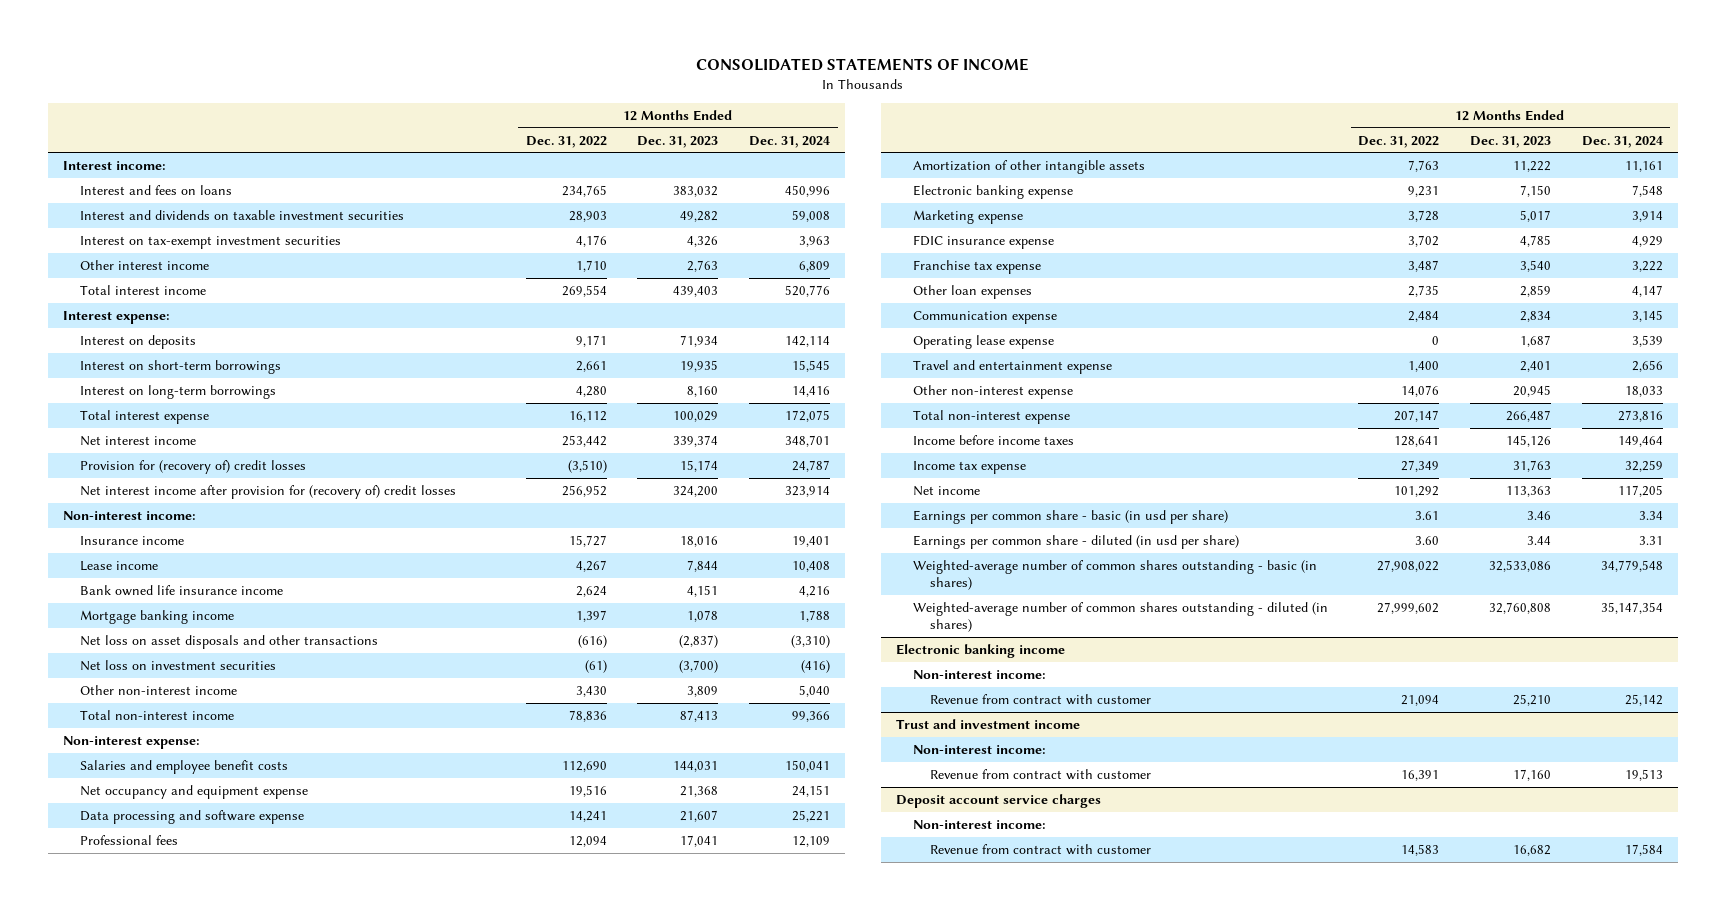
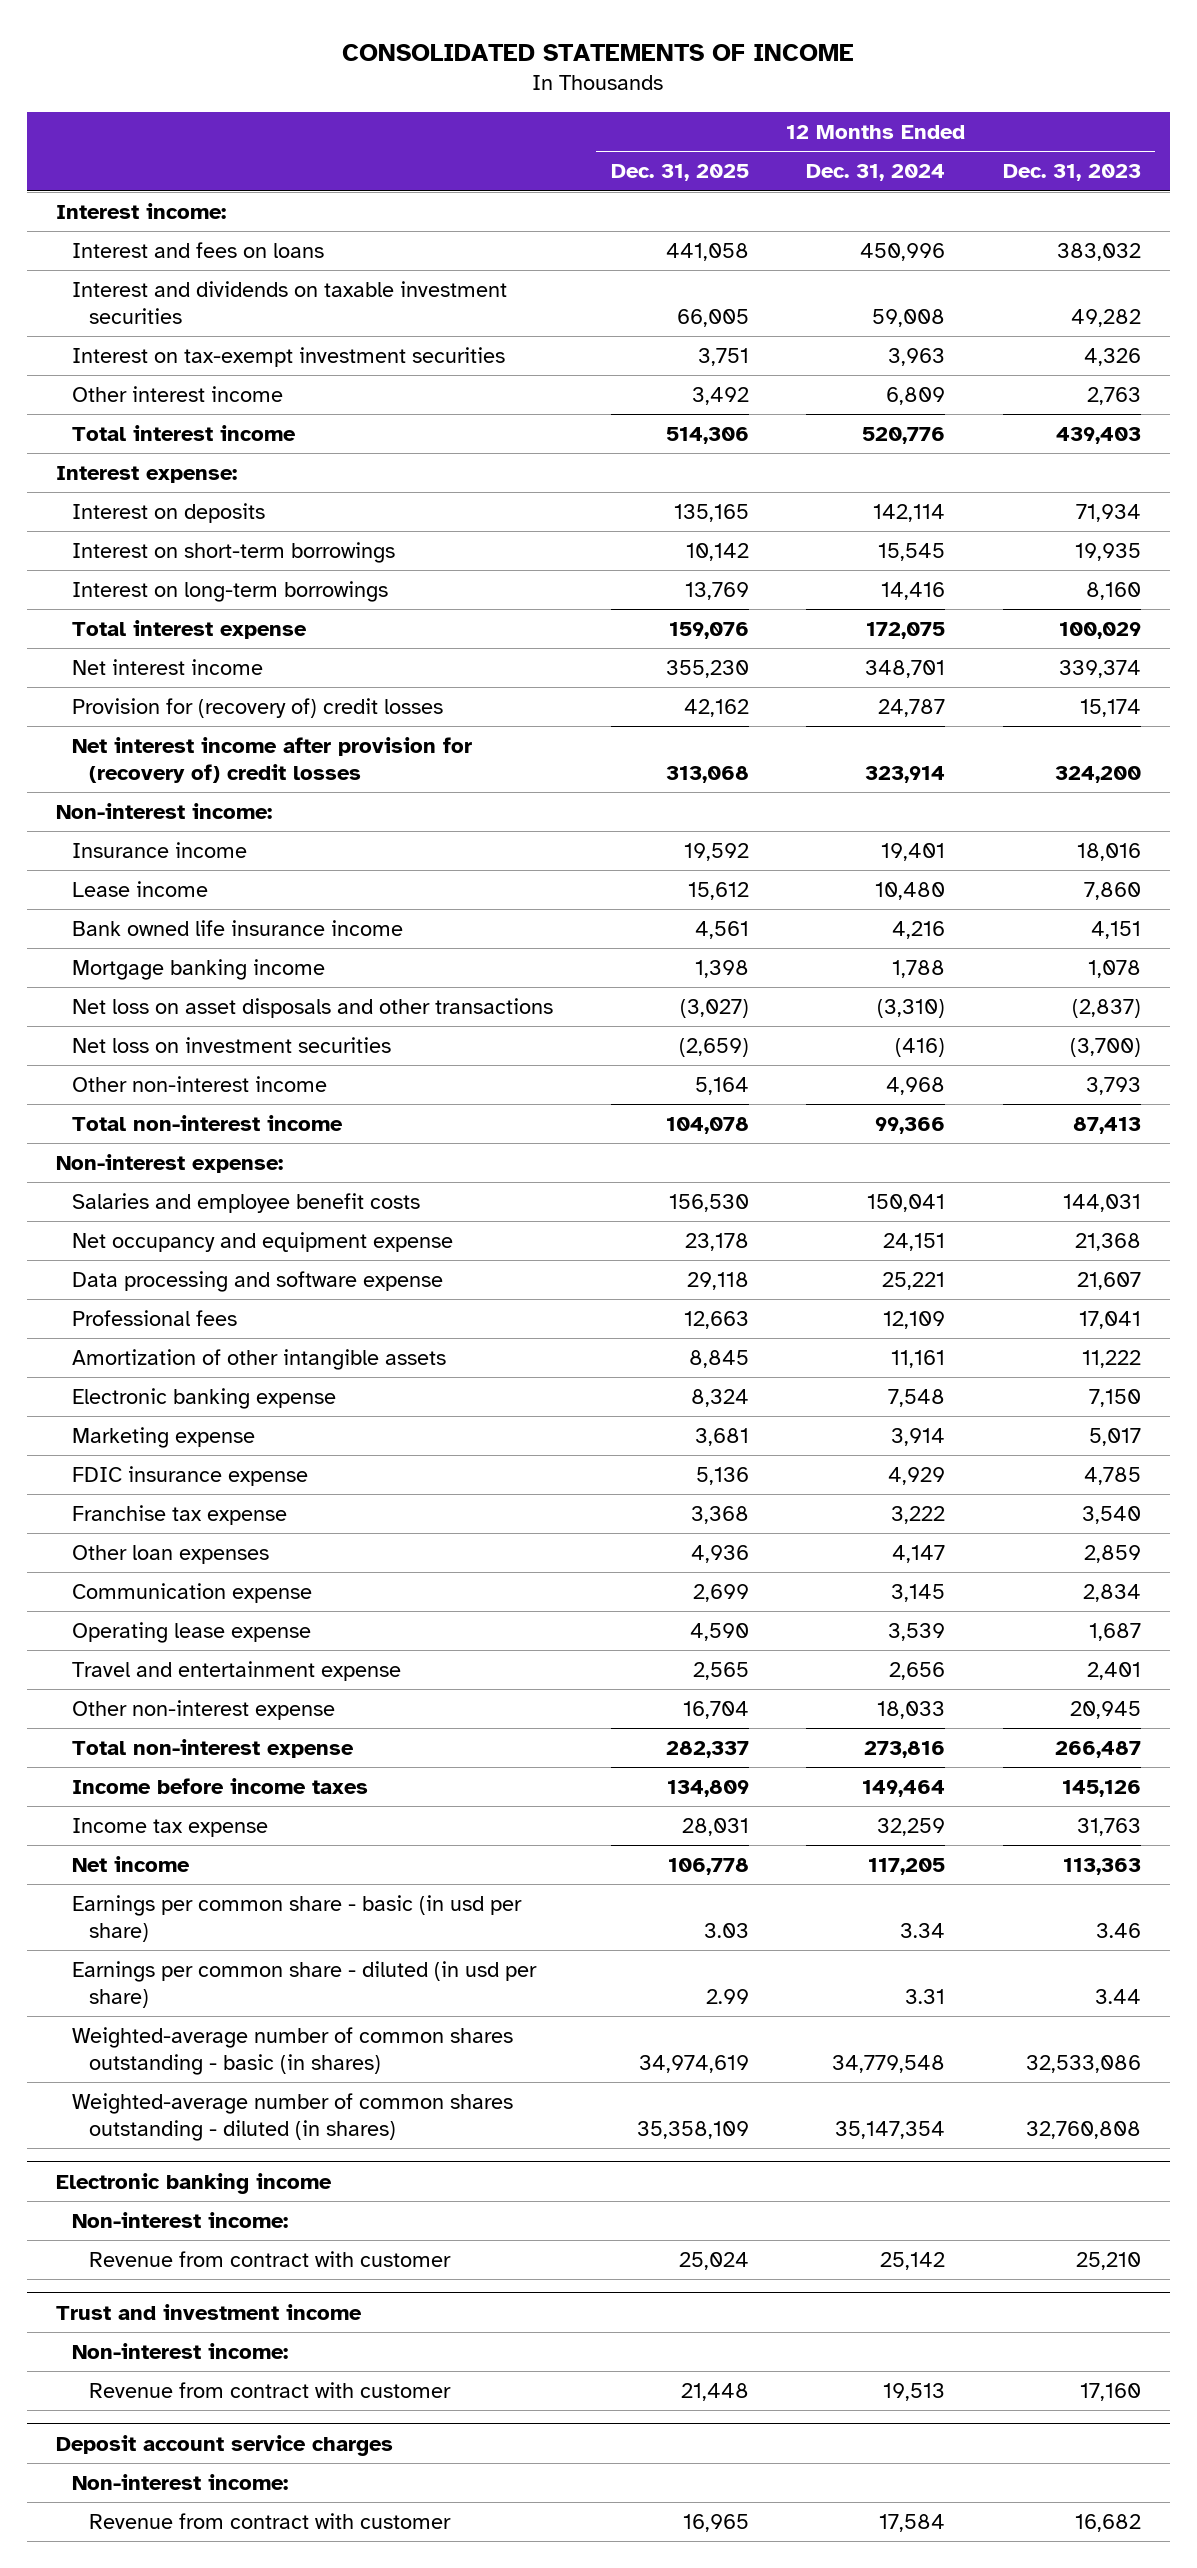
[525,135,607,148] Dec. 31, 2022 -> none
none -> [610,164,749,182] Dec. 31, 2025
[687,559,719,572] 7,844 -> [1083,882,1141,901] 7,860
[792,560,831,572] 10,408 -> [875,882,946,901] 10,480
[687,685,719,697] 3,809 -> [1085,1077,1141,1096] 3,793
[799,684,831,697] 5,040 -> [886,1077,946,1096] 4,968

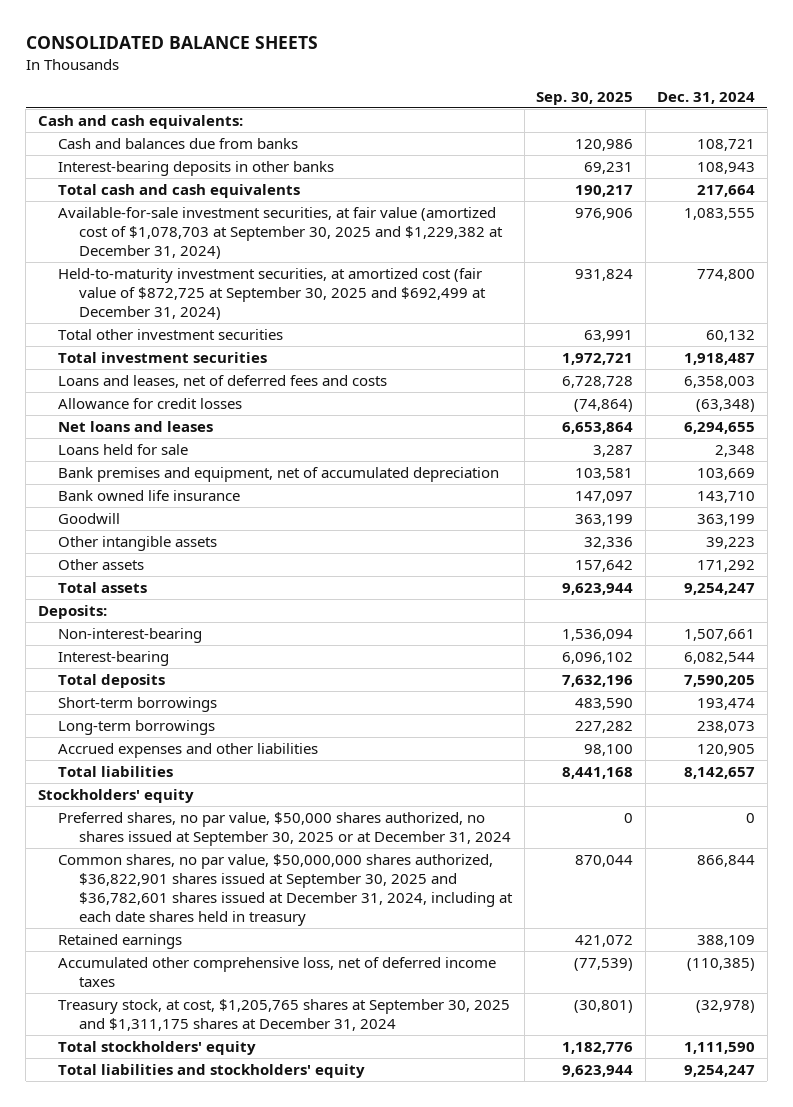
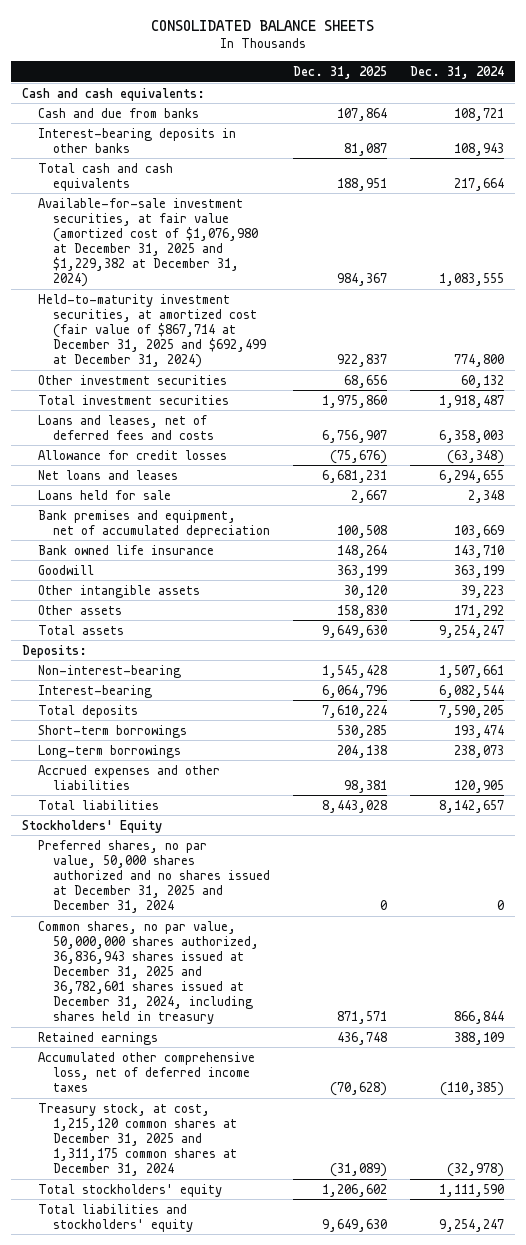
[536,91,634,105] Sep. 30, 2025 -> none
none -> [292,65,387,79] Dec. 31, 2025
[58,137,299,149] Cash and balances due from banks -> [37,107,199,118] Cash and due from banks
[58,206,504,259] Available-for-sale investment securities, at fair value (amortized cost of $1,078,703 at September 30, 2025 and $1,229,382 at December 31, 2024) -> [37,197,258,288] Available-for-sale investment securities, at fair value (amortized cost of $1,076,980 at December 31, 2025 and $1,229,382 at December 31, 2024)
[58,267,487,320] Held-to-maturity investment securities, at amortized cost (fair value of $872,725 at September 30, 2025 and $692,499 at December 31, 2024) -> [37,293,266,369] Held-to-maturity investment securities, at amortized cost (fair value of $867,714 at December 31, 2025 and $692,499 at December 31, 2024)
[58,328,284,340] Total other investment securities -> [37,374,227,385] Other investment securities
[37,788,194,803] Stockholders' equity -> [22,819,163,833] Stockholders' Equity
[58,811,512,846] Preferred shares, no par value, $50,000 shares authorized, no shares issued at September 30, 2025 or at December 31, 2024 -> [37,839,270,914] Preferred shares, no par value, 50,000 shares authorized and no shares issued at December 31, 2025 and December 31, 2024
[58,853,514,926] Common shares, no par value, $50,000,000 shares authorized, $36,822,901 shares issued at September 30, 2025 and $36,782,601 shares issued at December 31, 2024, including at each date shares held in treasury -> [37,920,259,1025] Common shares, no par value, 50,000,000 shares authorized, 36,836,943 shares issued at December 31, 2025 and 36,782,601 shares issued at December 31, 2024, including shares held in treasury
[58,998,511,1031] Treasury stock, at cost, $1,205,765 shares at September 30, 2025 and $1,311,175 shares at December 31, 2024 -> [37,1102,237,1177] Treasury stock, at cost, 1,215,120 common shares at December 31, 2025 and 1,311,175 common shares at December 31, 2024

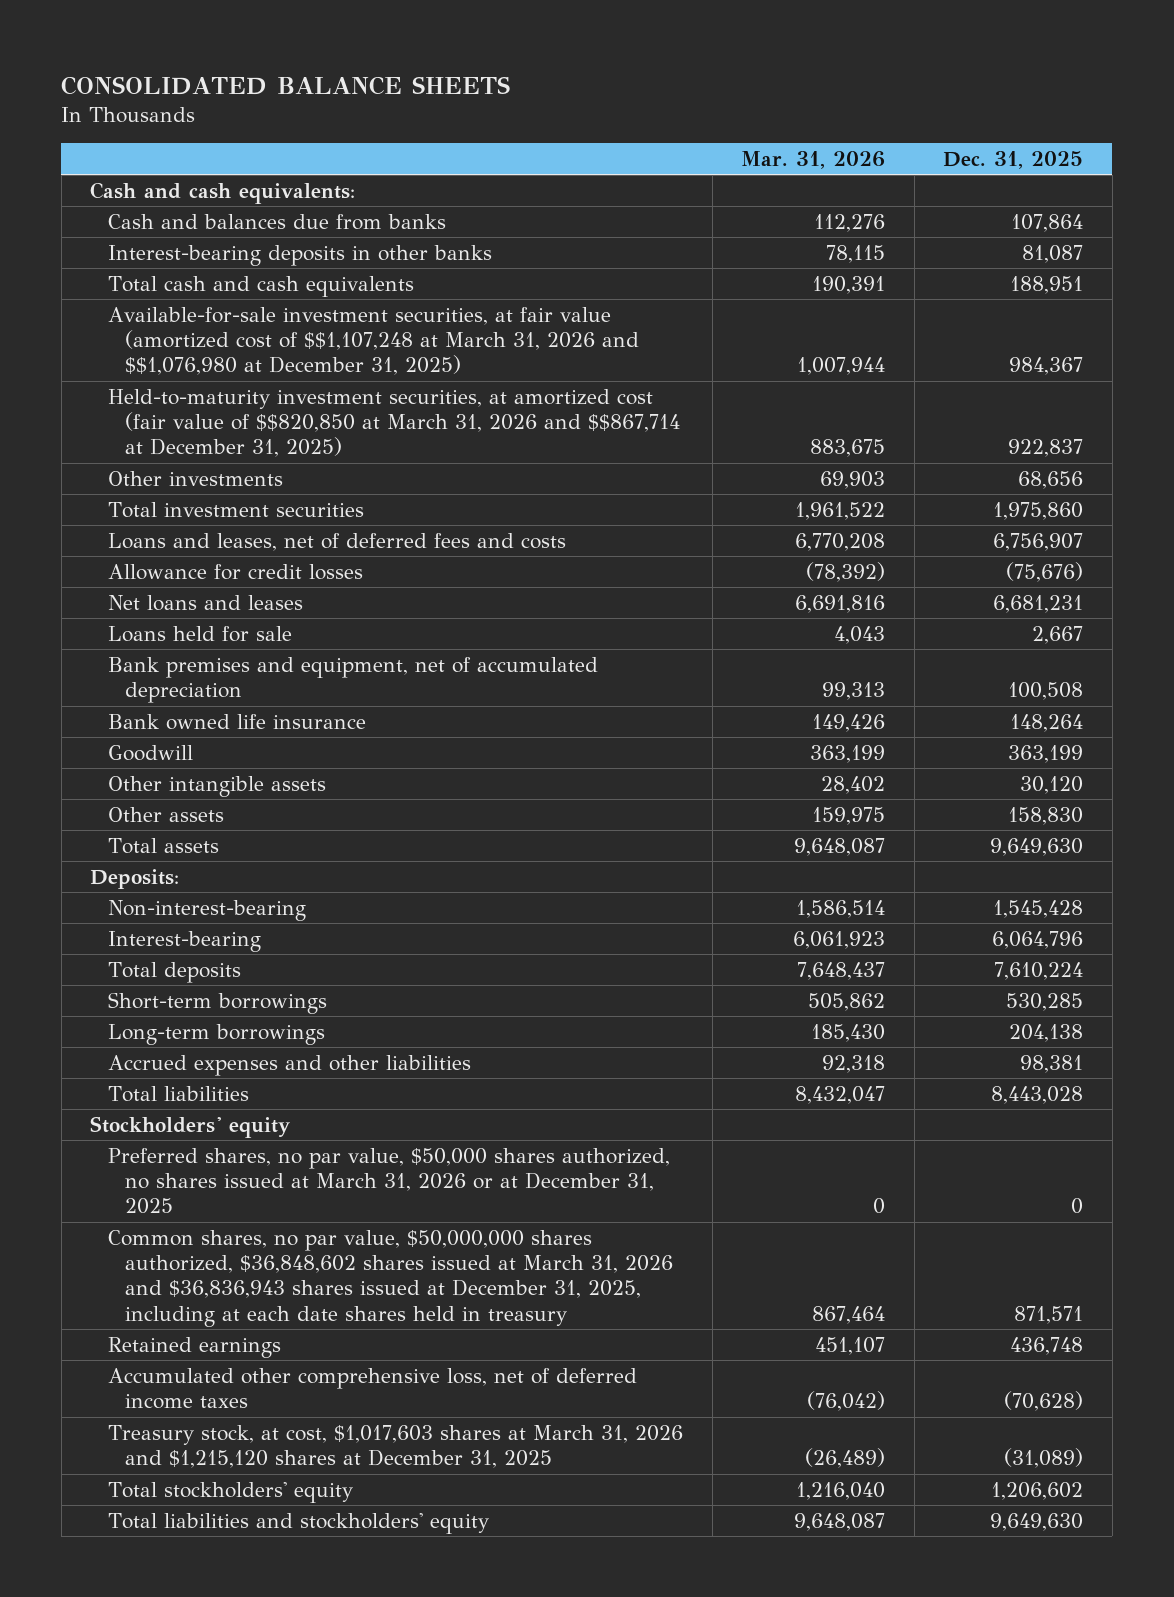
[409,65,504,79] Dec. 31, 2024 -> none
none -> [741,150,886,169] Mar. 31, 2026
[37,107,199,118] Cash and due from banks -> [107,213,446,230] Cash and balances due from banks
[37,197,258,288] Available-for-sale investment securities, at fair value (amortized cost of $1,076,980 at December 31, 2025 and $1,229,382 at December 31, 2024) -> [107,306,640,376] Available-for-sale investment securities, at fair value (amortized cost of $$1,107,248 at March 31, 2026 and $$1,076,980 at December 31, 2025)
[37,293,266,369] Held-to-maturity investment securities, at amortized cost (fair value of $867,714 at December 31, 2025 and $692,499 at December 31, 2024) -> [107,388,681,458] Held-to-maturity investment securities, at amortized cost (fair value of $$820,850 at March 31, 2026 and $$867,714 at December 31, 2025)
[37,374,227,385] Other investment securities -> [107,470,283,486] Other investments
[22,819,163,833] Stockholders' Equity -> [90,1115,291,1138] Stockholders' equity
[37,839,270,914] Preferred shares, no par value, 50,000 shares authorized and no shares issued at December 31, 2025 and December 31, 2024 -> [107,1147,670,1215] Preferred shares, no par value, $50,000 shares authorized, no shares issued at March 31, 2026 or at December 31, 2025
[37,920,259,1025] Common shares, no par value, 50,000,000 shares authorized, 36,836,943 shares issued at December 31, 2025 and 36,782,601 shares issued at December 31, 2024, including shares held in treasury -> [107,1229,674,1327] Common shares, no par value, $50,000,000 shares authorized, $36,848,602 shares issued at March 31, 2026 and $36,836,943 shares issued at December 31, 2025, including at each date shares held in treasury
[37,1102,237,1177] Treasury stock, at cost, 1,215,120 common shares at December 31, 2025 and 1,311,175 common shares at December 31, 2024 -> [107,1424,683,1469] Treasury stock, at cost, $1,017,603 shares at March 31, 2026 and $1,215,120 shares at December 31, 2025

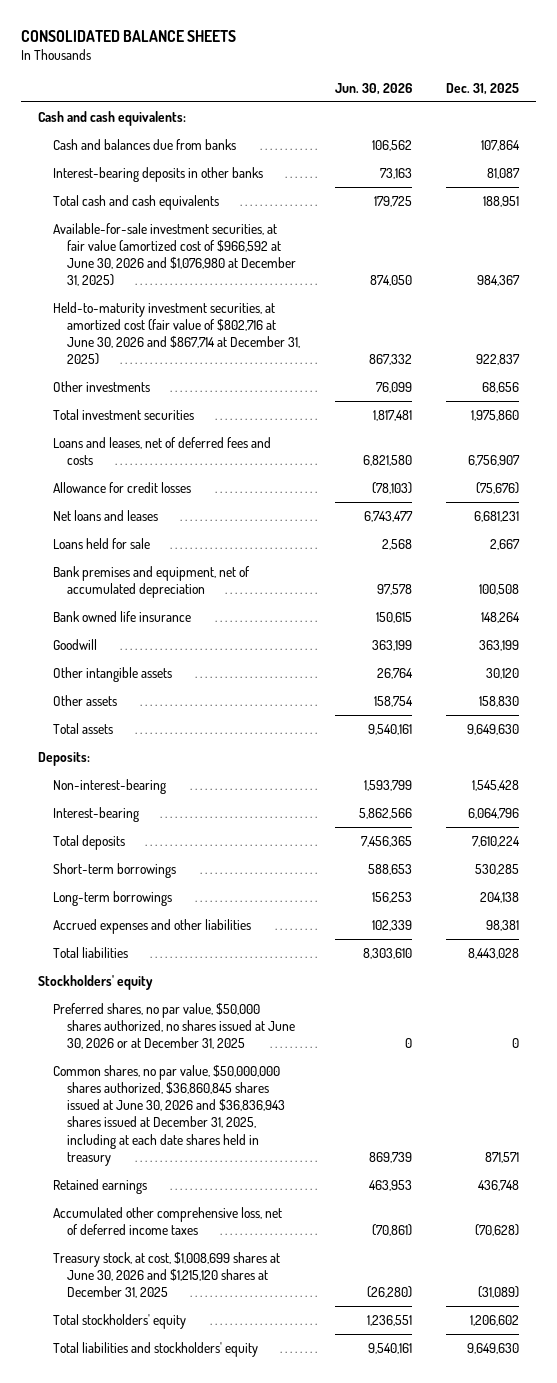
[741,150,886,169] Mar. 31, 2026 -> none
none -> [334,82,412,95] Jun. 30, 2026
[107,306,640,376] Available-for-sale investment securities, at fair value (amortized cost of $$1,107,248 at March 31, 2026 and $$1,076,980 at December 31, 2025) -> [52,222,296,287] Available-for-sale investment securities, at fair value (amortized cost of $966,592 at June 30, 2026 and $1,076,980 at December 31, 2025)
[107,388,681,458] Held-to-maturity investment securities, at amortized cost (fair value of $$820,850 at March 31, 2026 and $$867,714 at December 31, 2025) -> [52,301,300,366] Held-to-maturity investment securities, at amortized cost (fair value of $802,716 at June 30, 2026 and $867,714 at December 31, 2025)
[107,1147,670,1215] Preferred shares, no par value, $50,000 shares authorized, no shares issued at March 31, 2026 or at December 31, 2025 -> [52,1002,295,1050] Preferred shares, no par value, $50,000 shares authorized, no shares issued at June 30, 2026 or at December 31, 2025
[107,1229,674,1327] Common shares, no par value, $50,000,000 shares authorized, $36,848,602 shares issued at March 31, 2026 and $36,836,943 shares issued at December 31, 2025, including at each date shares held in treasury -> [52,1064,285,1166] Common shares, no par value, $50,000,000 shares authorized, $36,860,845 shares issued at June 30, 2026 and $36,836,943 shares issued at December 31, 2025, including at each date shares held in treasury
[107,1424,683,1469] Treasury stock, at cost, $1,017,603 shares at March 31, 2026 and $1,215,120 shares at December 31, 2025 -> [52,1251,280,1299] Treasury stock, at cost, $1,008,699 shares at June 30, 2026 and $1,215,120 shares at December 31, 2025

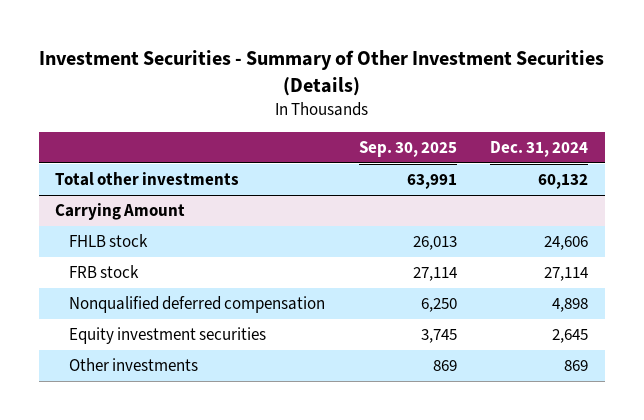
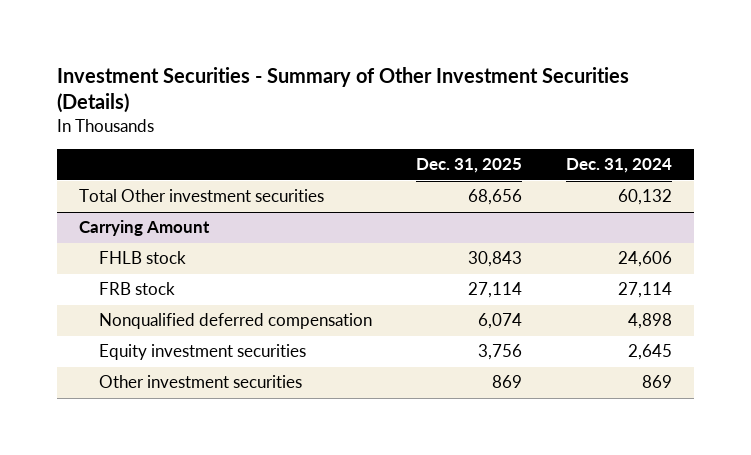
[358,141,457,158] Sep. 30, 2025 -> none
none -> [416,158,523,174] Dec. 31, 2025
[55,172,240,187] Total other investments -> [78,189,324,203] Total Other investment securities
[68,358,198,372] Other investments -> [98,375,302,389] Other investment securities

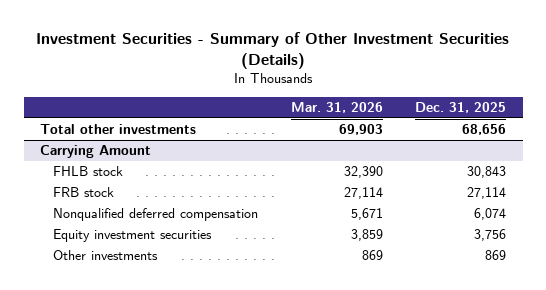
[566,158,673,174] Dec. 31, 2024 -> none
none -> [290,101,383,113] Mar. 31, 2026
[78,189,324,203] Total Other investment securities -> [39,124,196,135] Total other investments
[98,375,302,389] Other investment securities -> [53,250,159,261] Other investments

